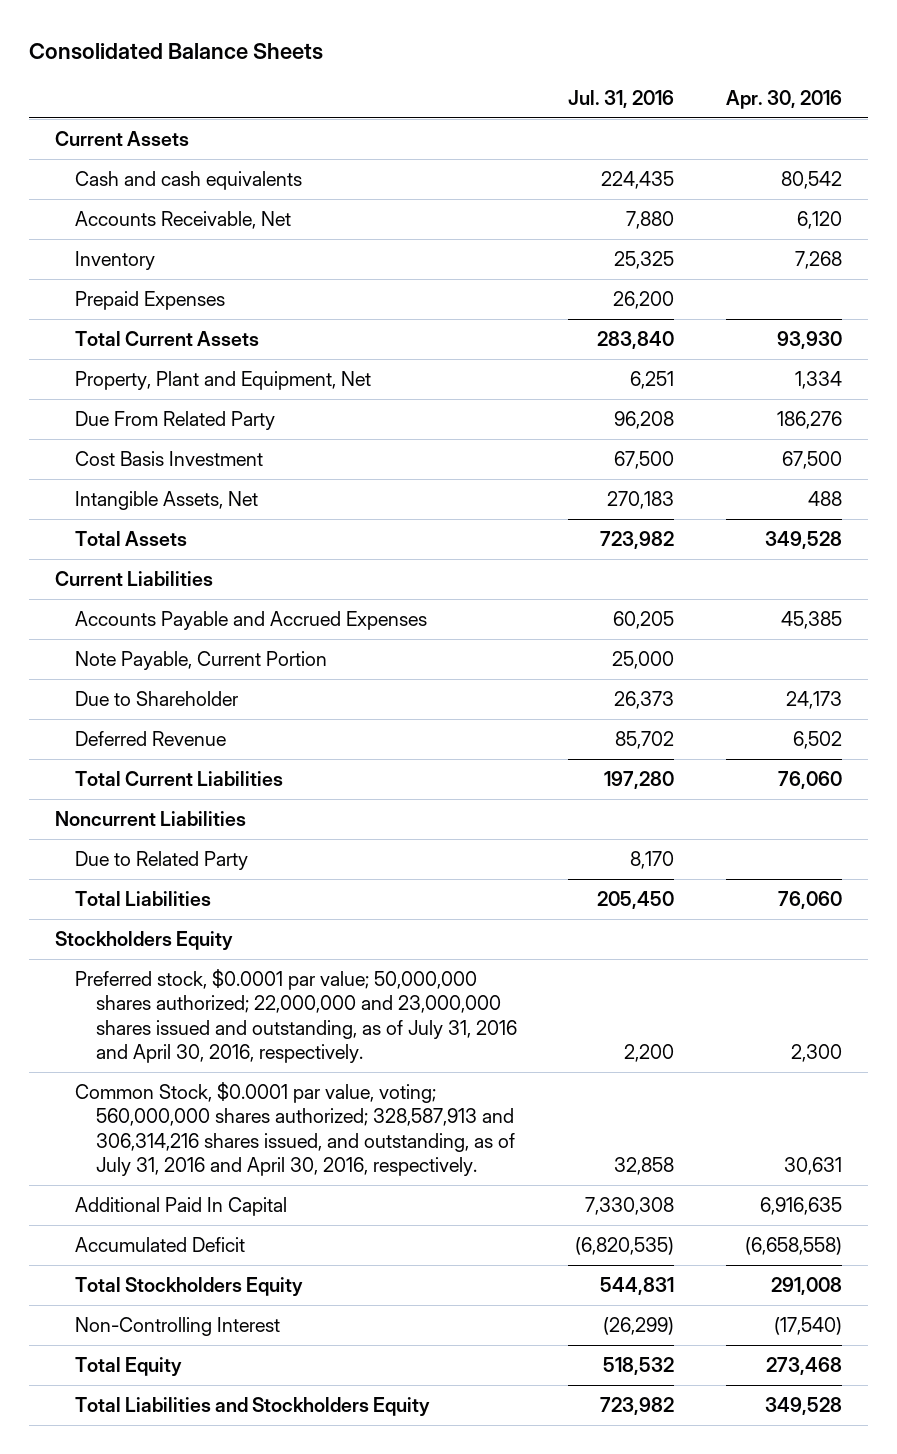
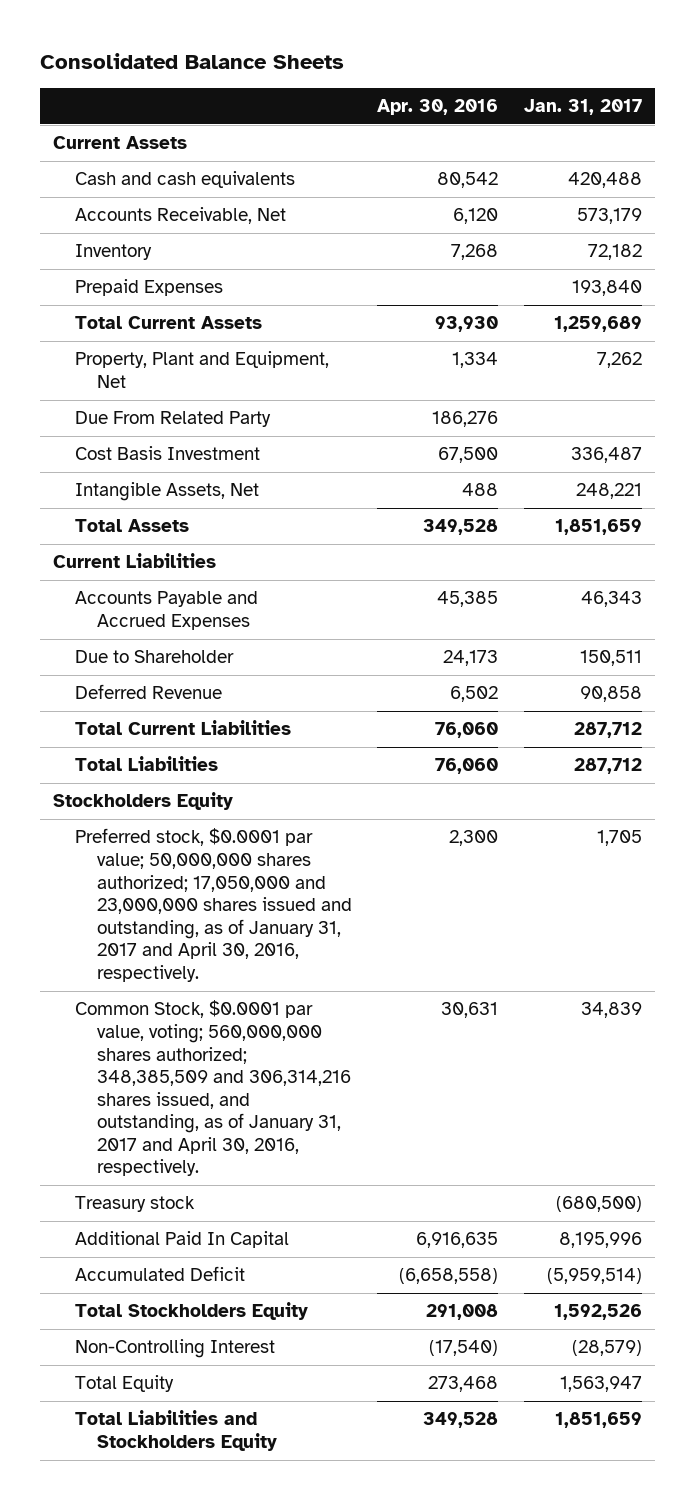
[568,89,675,108] Jul. 31, 2016 -> none
none -> [523,99,642,116] Jan. 31, 2017
[75,650,328,670] Note Payable, Current Portion -> none
[54,810,246,826] Noncurrent Liabilities -> none
[75,850,249,870] Due to Related Party -> none
[75,968,517,1064] Preferred stock, $0.0001 par value; 50,000,000 shares authorized; 22,000,000 and 23,000,000 shares issued and outstanding, as of July 31, 2016 and April 30, 2016, respectively. -> [74,828,352,982] Preferred stock, $0.0001 par value; 50,000,000 shares authorized; 17,050,000 and 23,000,000 shares issued and outstanding, as of January 31, 2017 and April 30, 2016, respectively.
[75,1081,515,1177] Common Stock, $0.0001 par value, voting; 560,000,000 shares authorized; 328,587,913 and 306,314,216 shares issued, and outstanding, as of July 31, 2016 and April 30, 2016, respectively. -> [74,1000,351,1177] Common Stock, $0.0001 par value, voting; 560,000,000 shares authorized; 348,385,509 and 306,314,216 shares issued, and outstanding, as of January 31, 2017 and April 30, 2016, respectively.
none -> [74,1196,195,1213] Treasury stock

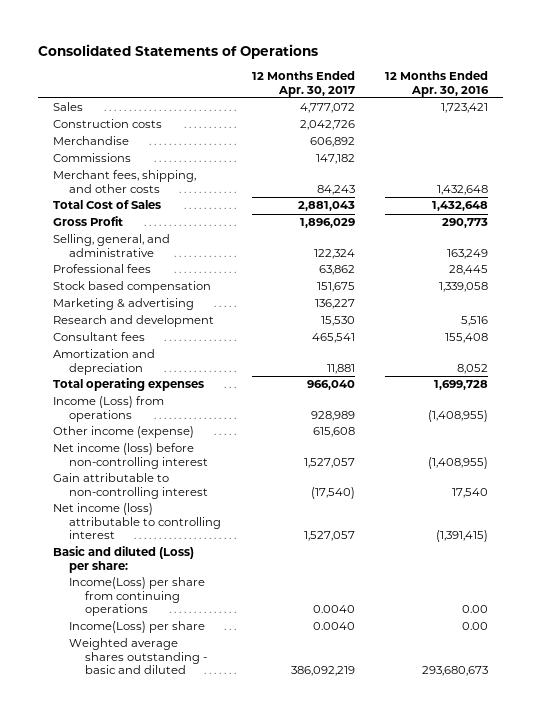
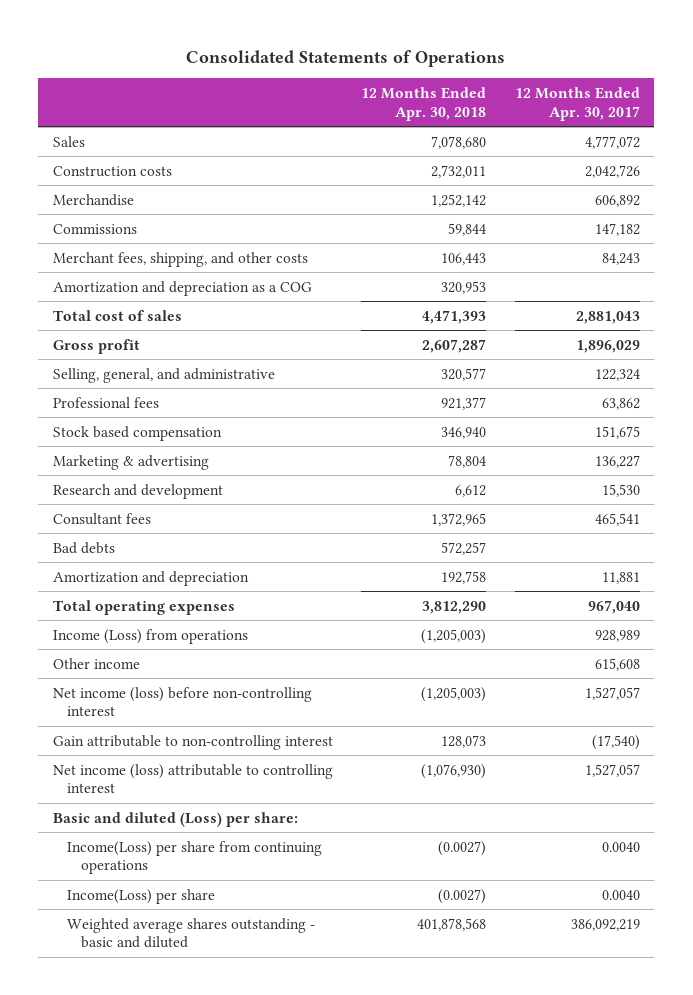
[385,70,490,97] 12 Months Ended Apr. 30, 2016 -> none
none -> [361,86,487,121] 12 Months Ended Apr. 30, 2018
none -> [52,280,312,296] Amortization and depreciation as a COG
[53,200,162,210] Total Cost of Sales -> [52,309,182,321] Total cost of sales
[53,216,124,227] Gross Profit -> [52,338,140,354] Gross profit
none -> [52,541,115,554] Bad debts
[306,380,355,391] 966,040 -> [588,599,641,614] 967,040
[53,426,195,439] Other income (expense) -> [52,657,140,669] Other income

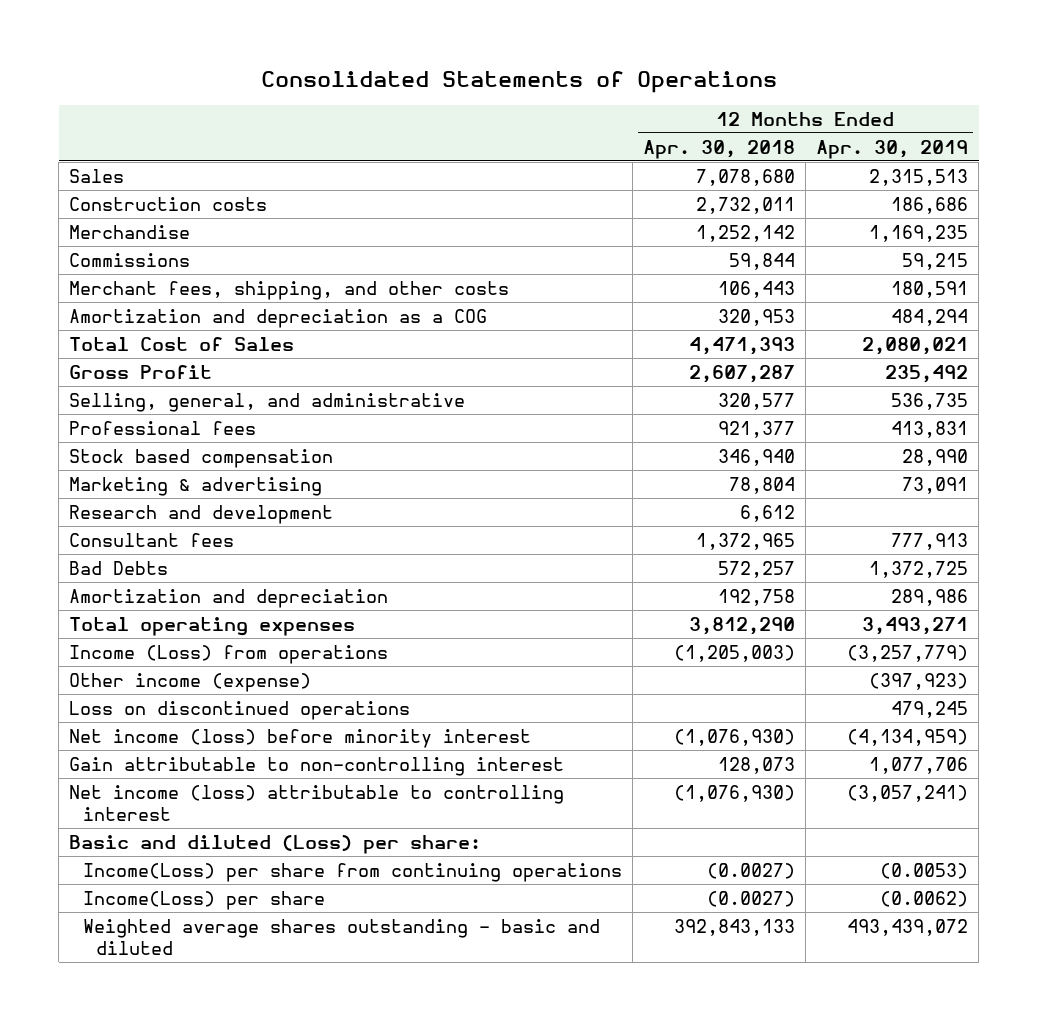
[515,86,641,121] 12 Months Ended Apr. 30, 2017 -> none
none -> [816,139,969,159] Apr. 30, 2019
[52,309,182,321] Total cost of sales -> [69,336,295,351] Total Cost of Sales
[52,338,140,354] Gross profit -> [69,364,213,379] Gross Profit
[52,541,115,554] Bad debts -> [69,560,169,575] Bad Debts
[52,657,140,669] Other income -> [69,672,312,692] Other income (expense)
none -> [69,700,411,720] Loss on discontinued operations
[52,686,312,717] Net income (loss) before non-controlling interest -> [69,728,532,748] Net income (loss) before minority interest
[421,686,487,702] (1,205,003) -> [673,728,795,746] (1,076,930)
[417,917,487,931] 401,878,568 -> [673,918,795,936] 392,843,133

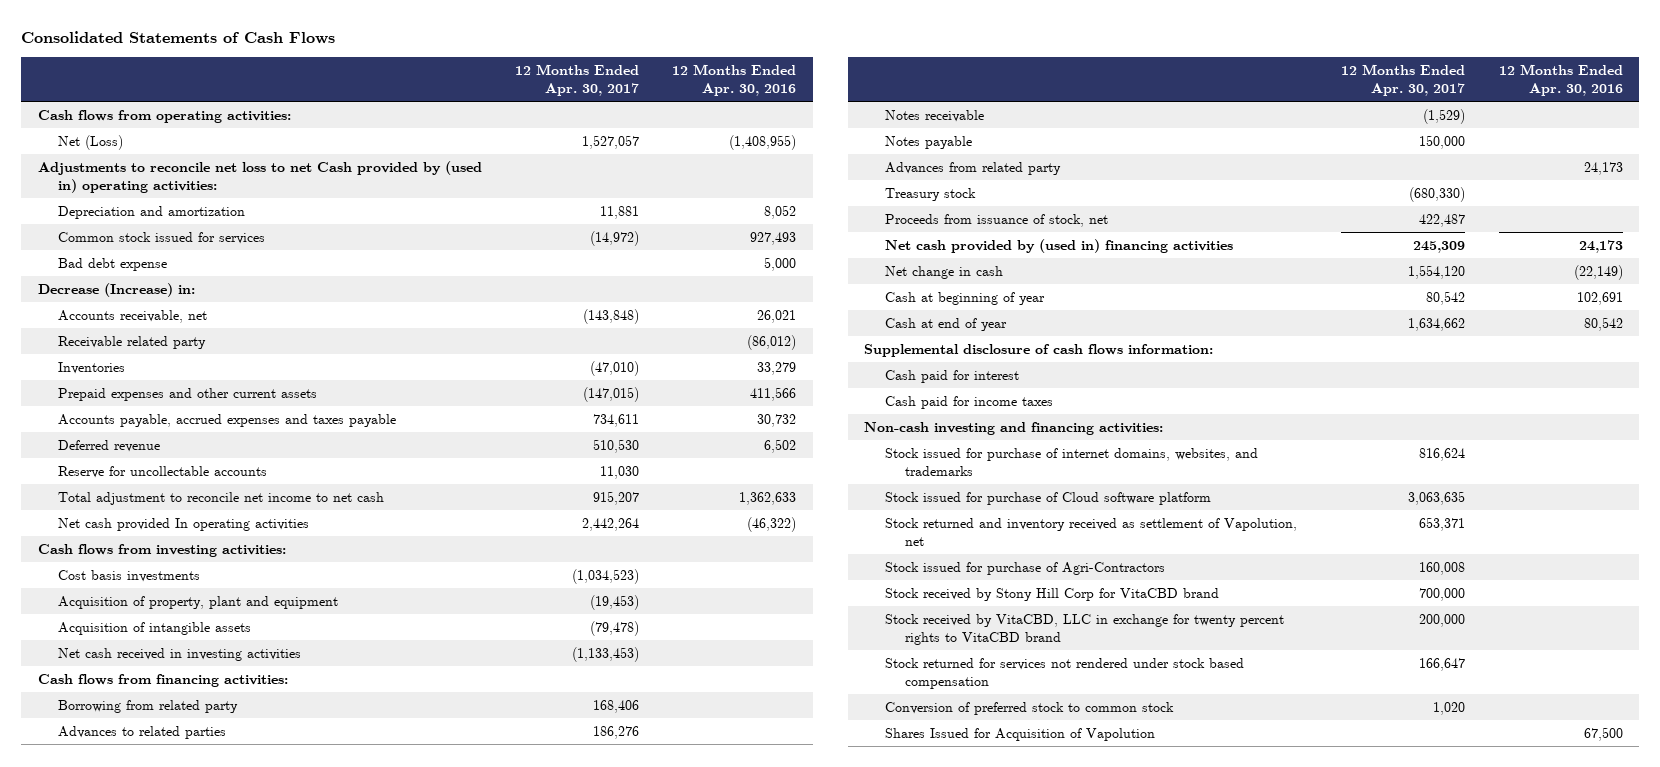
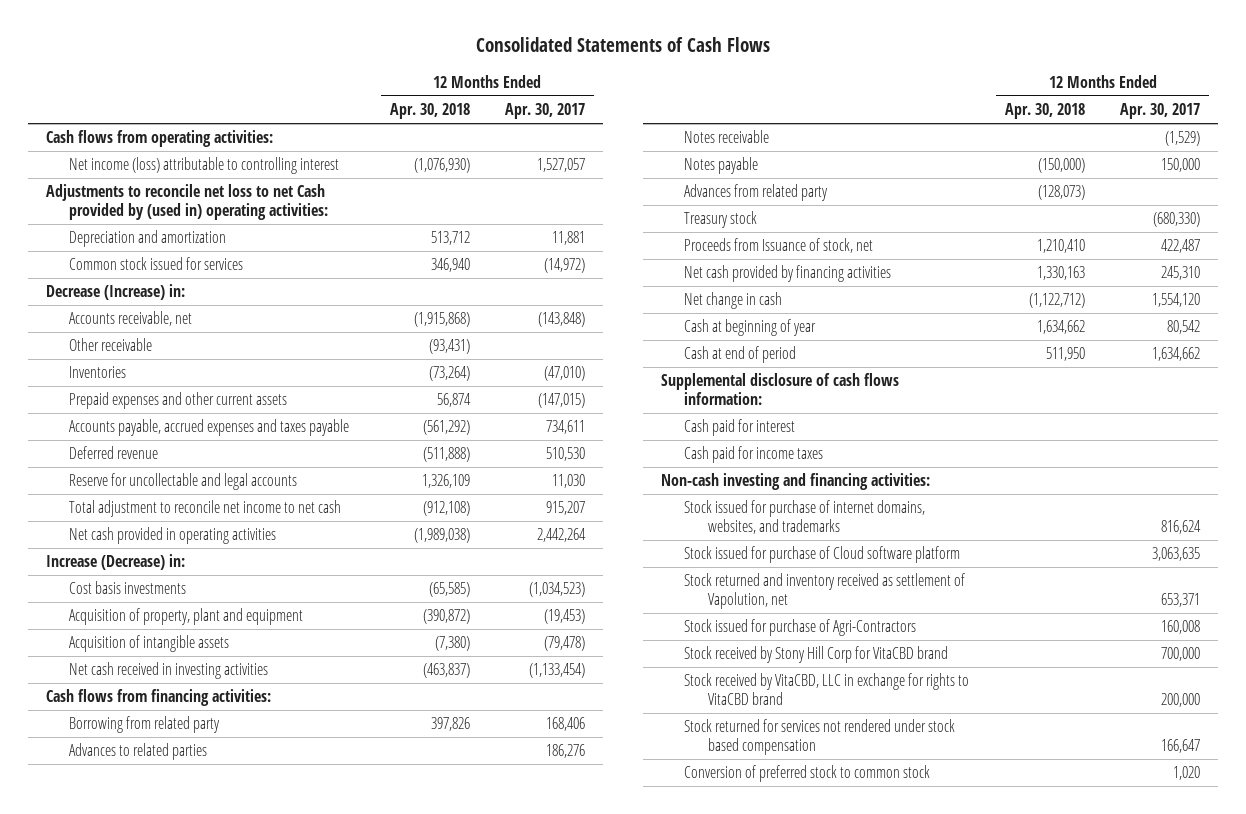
[671,63,796,96] 12 Months Ended Apr. 30, 2016 -> none
none -> [389,103,470,120] Apr. 30, 2018
[57,135,123,151] Net (Loss) -> [68,157,339,175] Net income (loss) attributable to controlling interest
[57,258,167,272] Bad debt expense -> none
[57,336,206,350] Receivable related party -> none
none -> [68,338,152,352] Other receivable
[57,466,267,479] Reserve for uncollectable accounts -> [68,473,297,491] Reserve for uncollectable and legal accounts
[37,544,286,558] Cash flows from investing activities: -> none
[57,518,309,532] Net cash provided In operating activities -> [68,527,276,545] Net cash provided in operating activities
none -> [45,554,185,571] Increase (Decrease) in:
[571,647,639,663] (1,133,453) -> [529,663,586,679] (1,133,454)
[884,214,1108,228] Proceeds from issuance of stock, net -> [684,238,874,254] Proceeds from Issuance of stock, net
[884,239,1233,254] Net cash provided by (used in) financing activities -> [684,265,892,283] Net cash provided by financing activities
[1413,241,1466,254] 245,309 -> [1161,266,1201,281] 245,310
[884,318,1007,332] Cash at end of year -> [684,346,797,364] Cash at end of period
[884,614,1284,646] Stock received by VitaCBD, LLC in exchange for twenty percent rights to VitaCBD brand -> [684,673,970,706] Stock received by VitaCBD, LLC in exchange for rights to VitaCBD brand
[884,728,1155,742] Shares Issued for Acquisition of Vapolution -> none

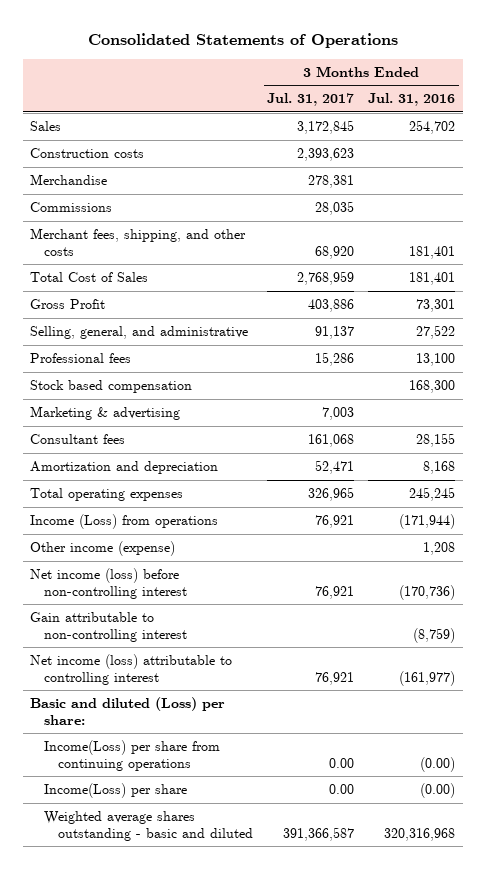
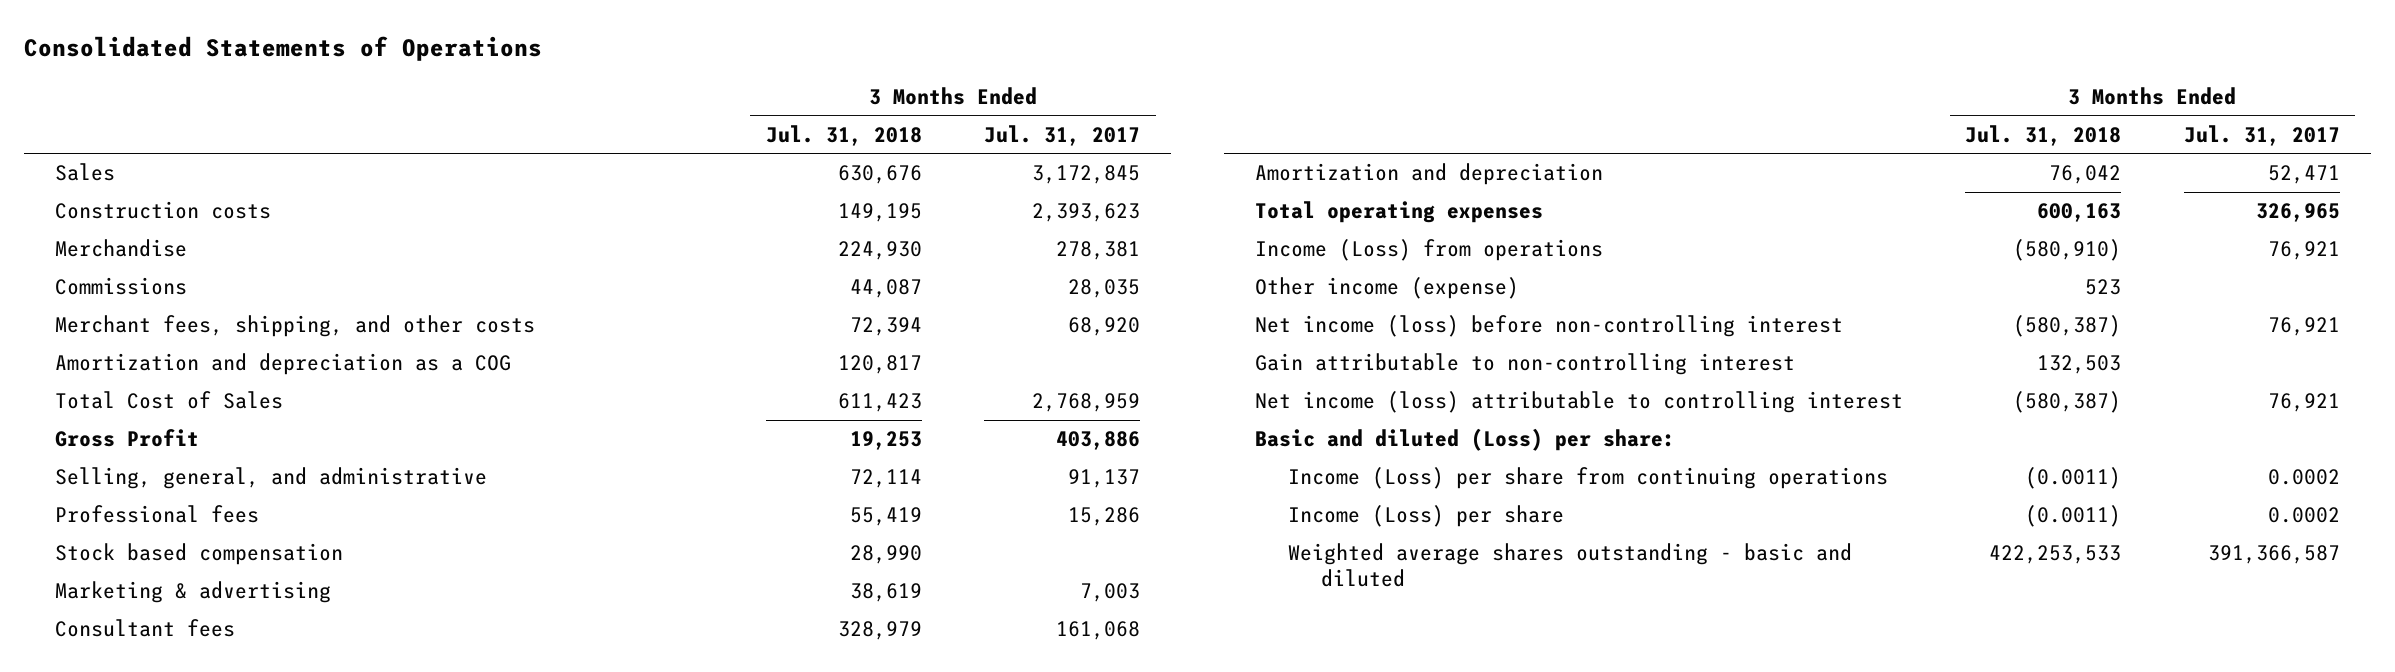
[368,93,456,107] Jul. 31, 2016 -> none
none -> [765,124,922,146] Jul. 31, 2018
none -> [55,353,512,376] Amortization and depreciation as a COG
[44,740,221,771] Income(Loss) per share from continuing operations -> [1288,467,1889,490] Income (Loss) per share from continuing operations
[329,757,355,768] 0.00 -> [2267,469,2340,486] 0.0002
[44,783,188,799] Income(Loss) per share -> [1288,505,1565,528] Income (Loss) per share
[329,784,355,795] 0.00 -> [2267,507,2340,524] 0.0002

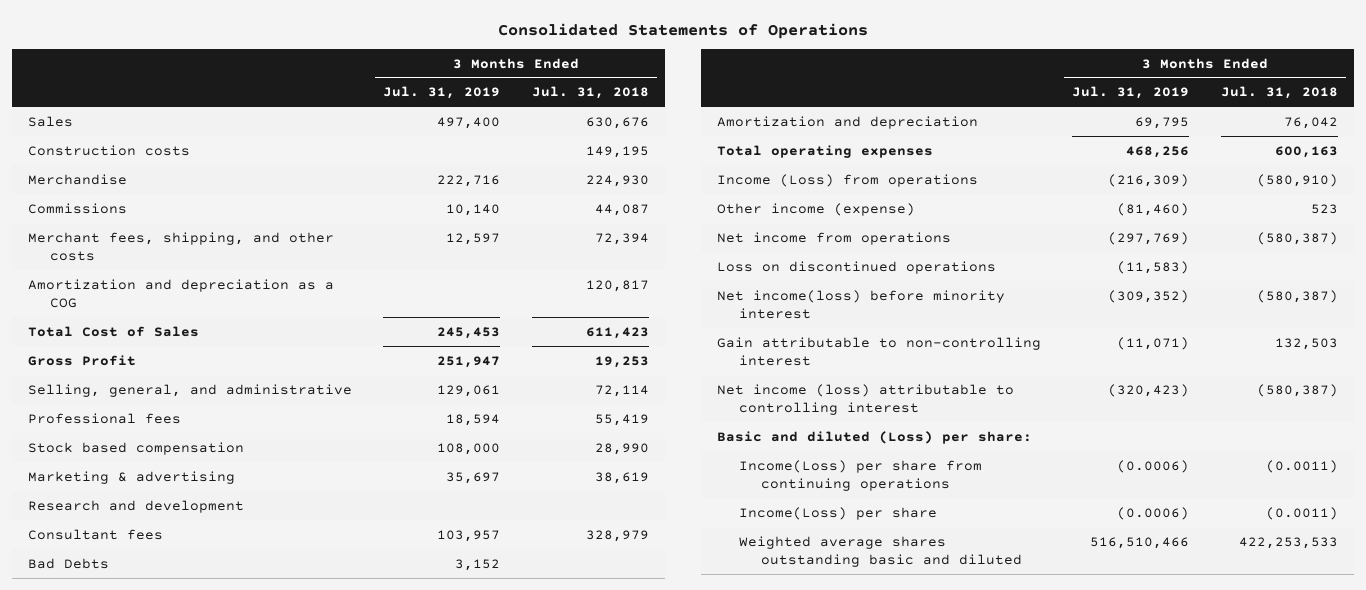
[983,124,1140,146] Jul. 31, 2017 -> none
none -> [383,86,501,100] Jul. 31, 2019
none -> [27,499,244,513] Research and development
none -> [27,557,109,569] Bad Debts
none -> [716,231,951,245] Net income from operations
none -> [716,260,996,274] Loss on discontinued operations
[1254,315,1843,338] Net income (loss) before non-controlling interest -> [716,289,1005,319] Net income(loss) before minority interest
[1288,467,1889,490] Income (Loss) per share from continuing operations -> [739,459,983,491] Income(Loss) per share from continuing operations
[1288,505,1565,528] Income (Loss) per share -> [739,506,938,520] Income(Loss) per share
[1288,543,1853,588] Weighted average shares outstanding - basic and diluted -> [739,535,1023,567] Weighted average shares outstanding basic and diluted

